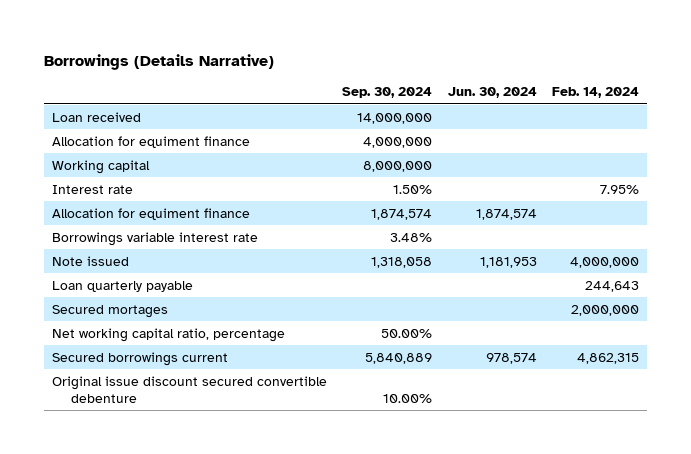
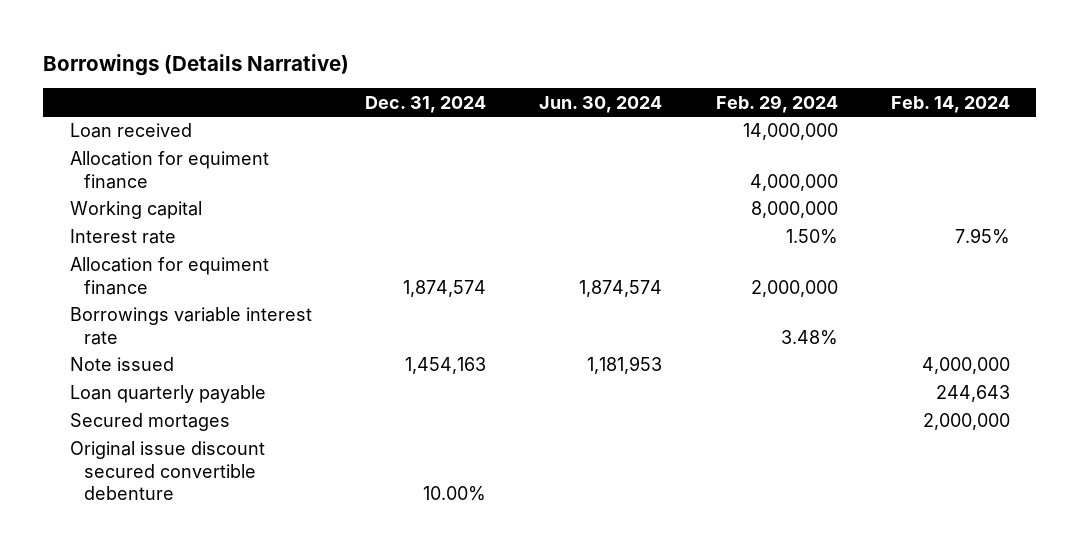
[342,87,433,99] Sep. 30, 2024 -> none
none -> [364,95,486,113] Dec. 31, 2024
none -> [715,94,838,113] Feb. 29, 2024
[52,327,286,342] Net working capital ratio, percentage -> none
[52,351,229,366] Secured borrowings current -> none

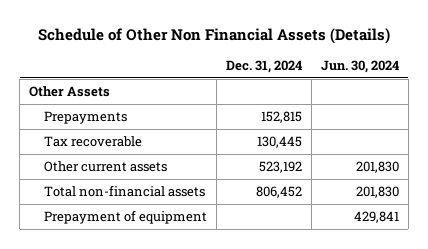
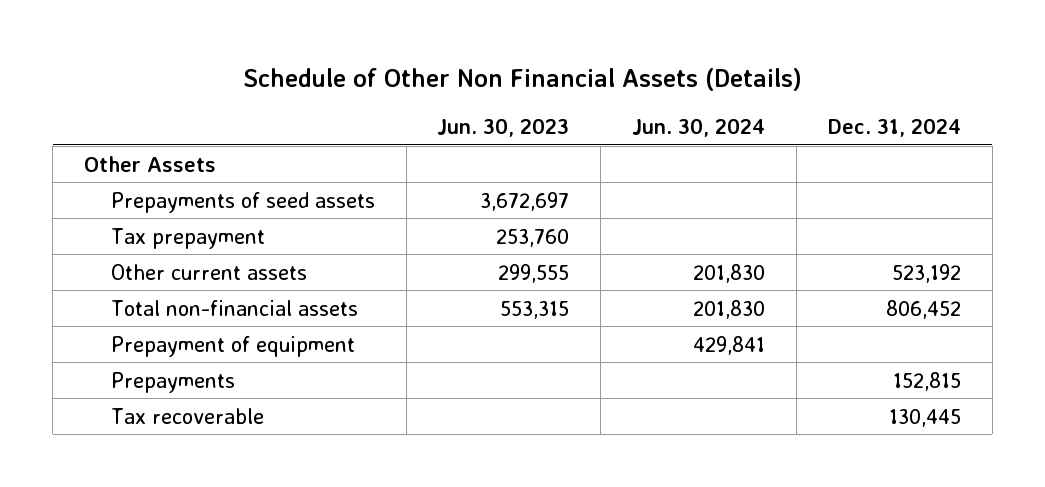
none -> [437,118,570,138] Jun. 30, 2023
none -> [110,191,375,213] Prepayments of seed assets
none -> [110,227,265,249] Tax prepayment
[43,111,127,125] Prepayments -> [110,371,235,393] Prepayments
[43,136,142,148] Tax recoverable -> [110,407,264,424] Tax recoverable

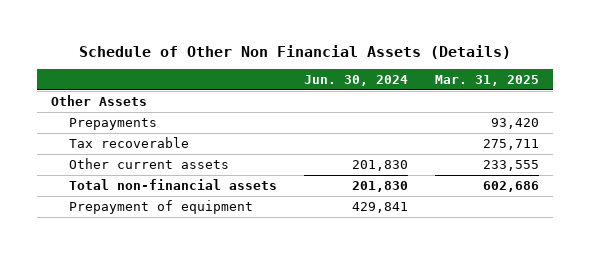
[437,118,570,138] Jun. 30, 2023 -> none
[827,118,961,138] Dec. 31, 2024 -> none
none -> [435,74,540,86] Mar. 31, 2025
[110,191,375,213] Prepayments of seed assets -> none
[110,227,265,249] Tax prepayment -> none
[110,371,235,393] Prepayments -> [68,117,157,130] Prepayments
[110,407,264,424] Tax recoverable -> [68,136,189,148] Tax recoverable

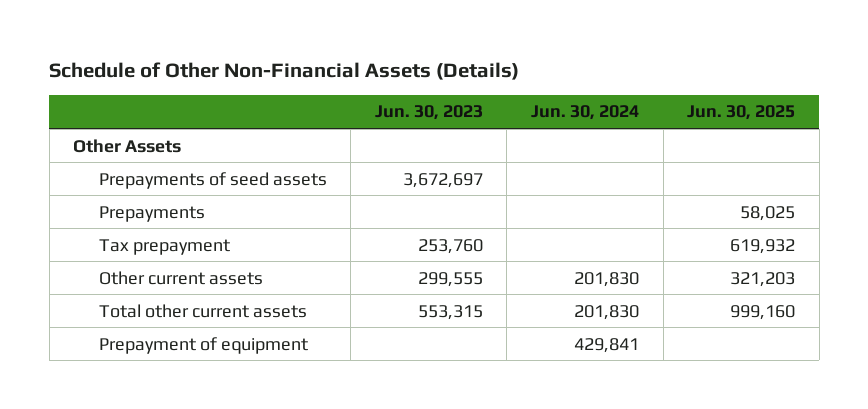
[78,44,511,59] Schedule of Other Non Financial Assets (Details) -> [49,61,520,80] Schedule of Other Non-Financial Assets (Details)
[435,74,540,86] Mar. 31, 2025 -> none
none -> [374,105,483,121] Jun. 30, 2023
none -> [687,105,796,121] Jun. 30, 2025
none -> [98,171,327,189] Prepayments of seed assets
[68,136,189,148] Tax recoverable -> [98,238,230,255] Tax prepayment
[68,178,277,190] Total non-financial assets -> [98,303,307,318] Total other current assets

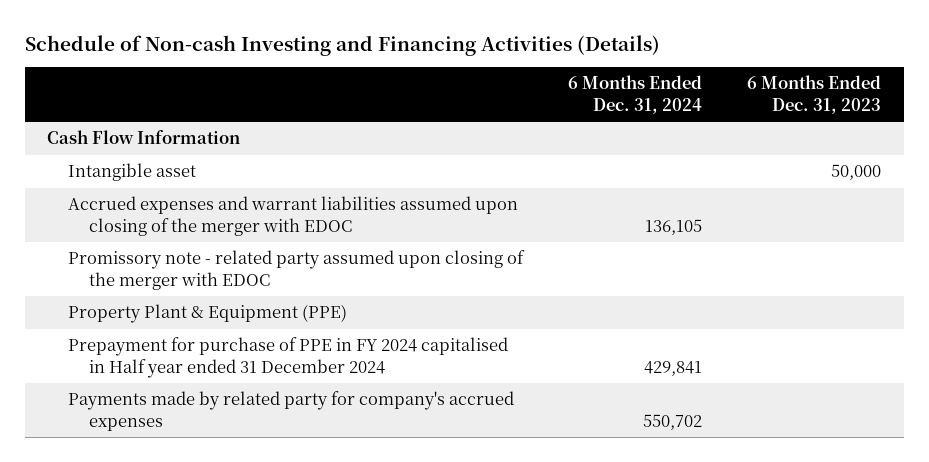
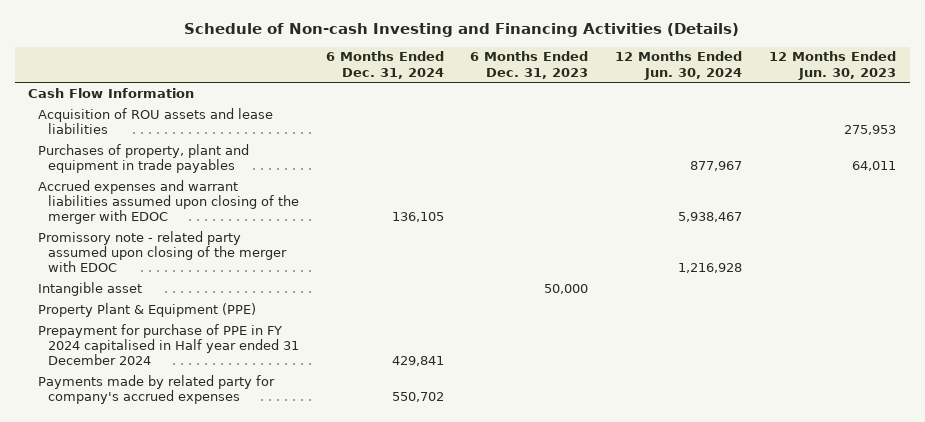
none -> [615,51,743,80] 12 Months Ended Jun. 30, 2024
none -> [769,51,897,80] 12 Months Ended Jun. 30, 2023
none -> [37,107,273,134] Acquisition of ROU assets and lease liabilities
none -> [37,143,249,173] Purchases of property, plant and equipment in trade payables
[68,163,197,182] Intangible asset -> [37,281,142,296] Intangible asset

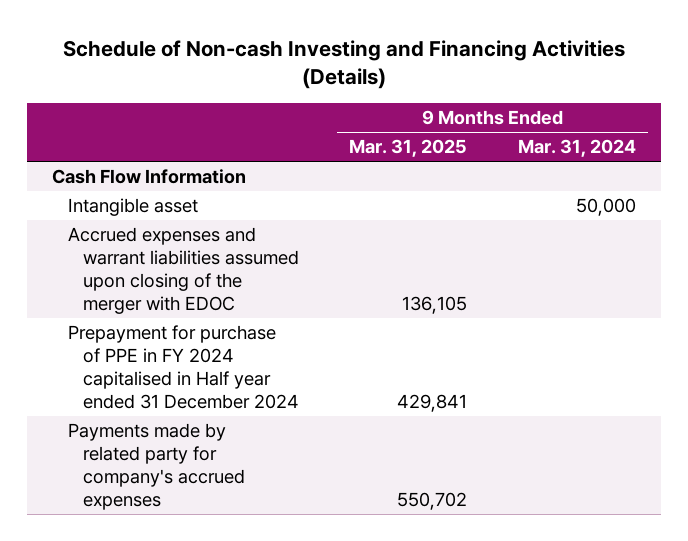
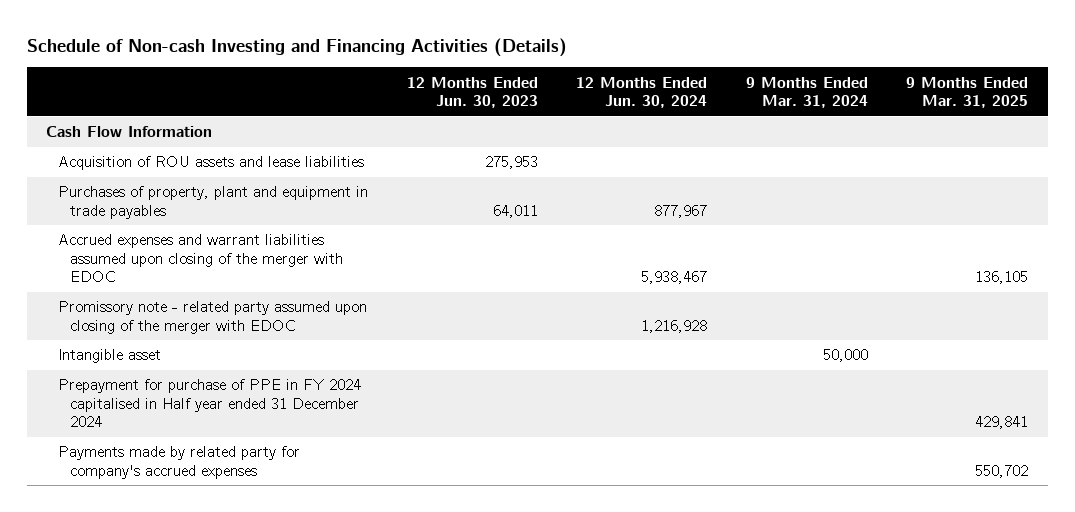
none -> [406,76,538,108] 12 Months Ended Jun. 30, 2023
none -> [576,76,708,108] 12 Months Ended Jun. 30, 2024
none -> [57,156,364,171] Acquisition of ROU assets and lease liabilities
none -> [57,186,368,219] Purchases of property, plant and equipment in trade payables
none -> [57,301,367,334] Promissory note - related party assumed upon closing of the merger with EDOC
[67,198,198,217] Intangible asset -> [57,349,161,364] Intangible asset

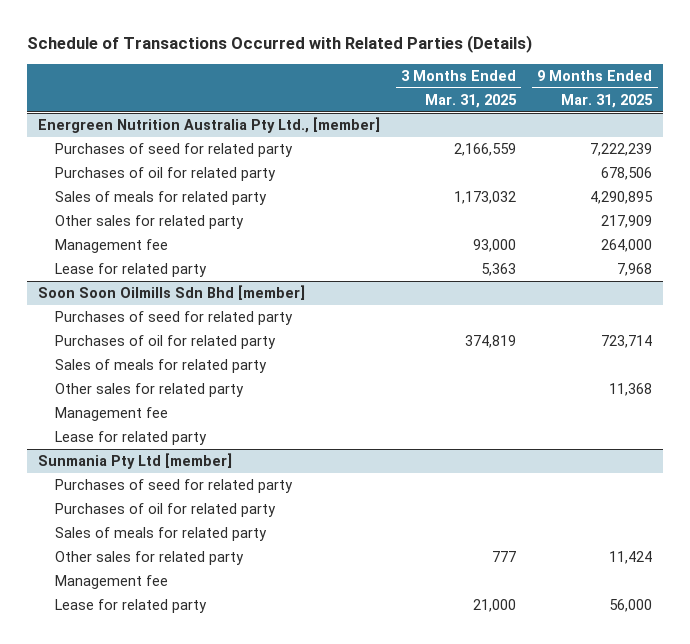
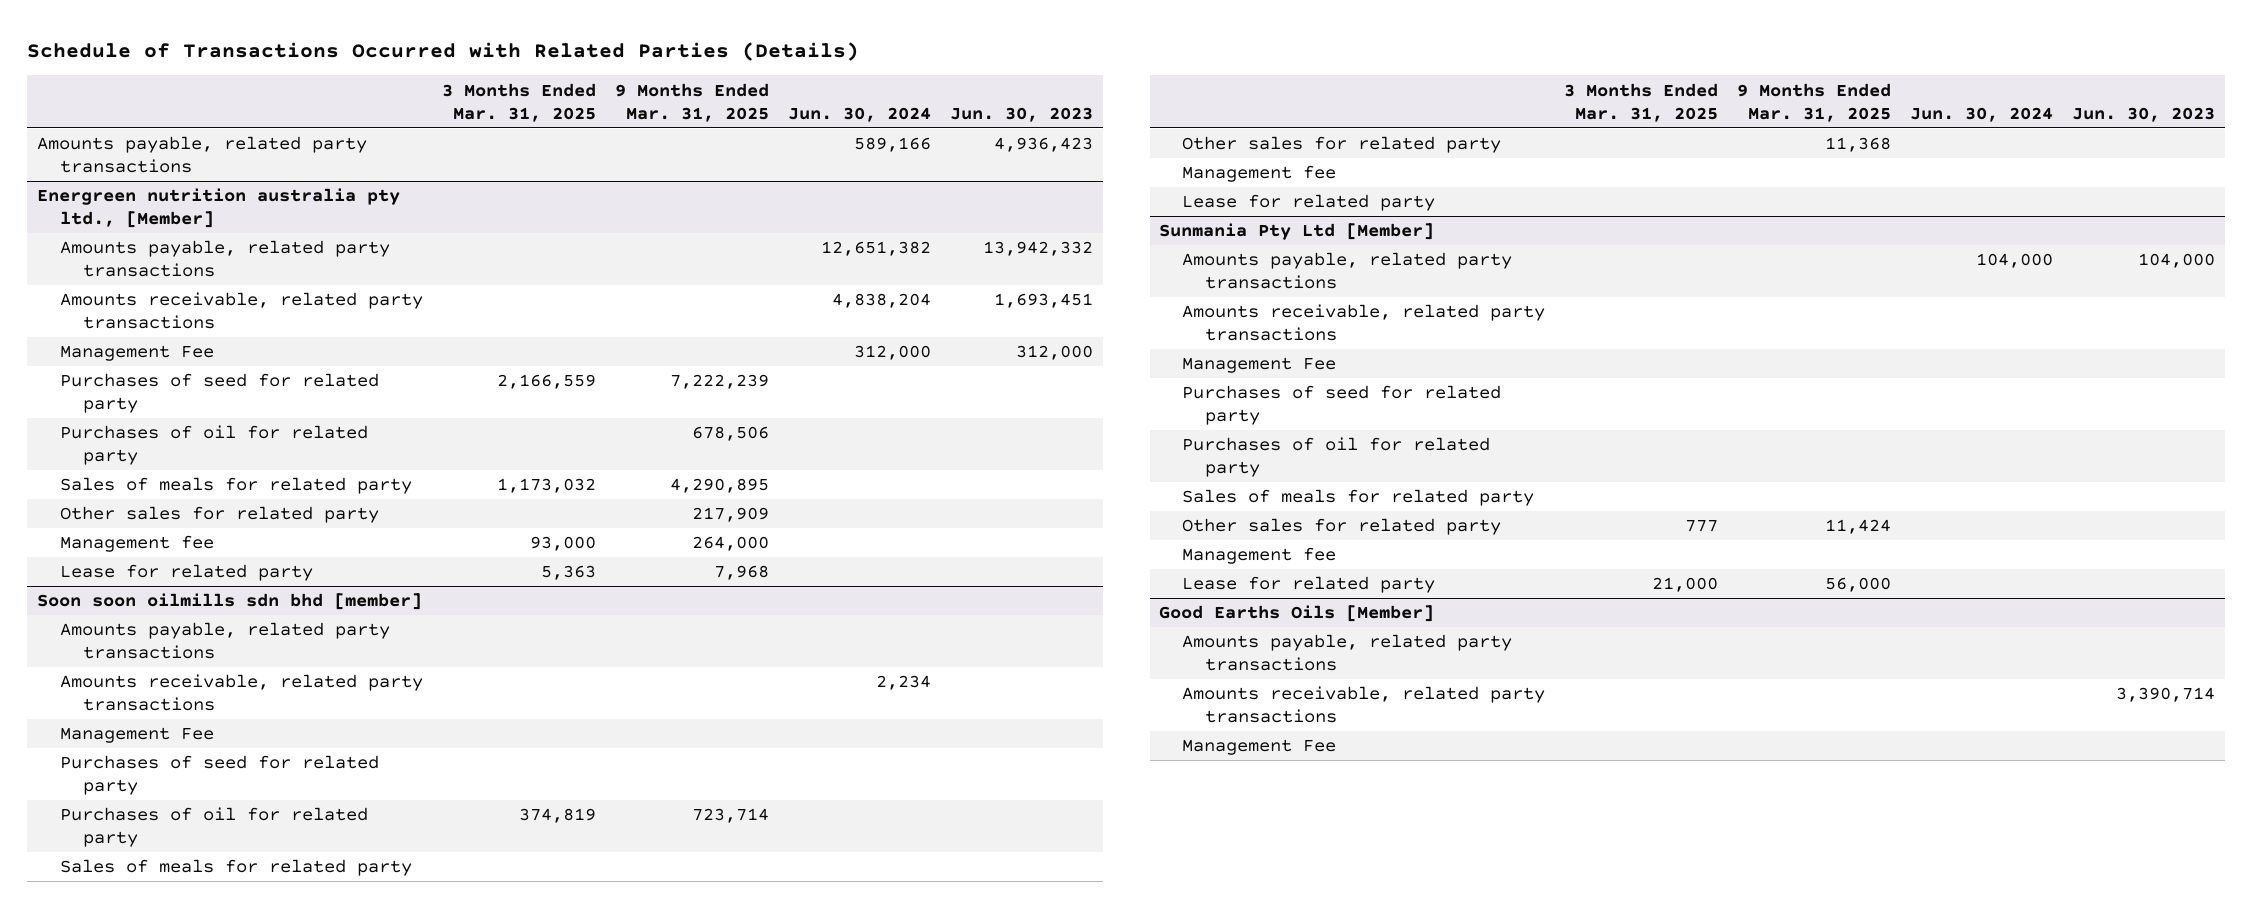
none -> [788,106,932,122] Jun. 30, 2024
none -> [950,106,1094,122] Jun. 30, 2023
none -> [37,136,368,174] Amounts payable, related party transactions
[37,117,380,134] Energreen Nutrition Australia Pty Ltd., [member] -> [37,188,401,229] Energreen nutrition australia pty ltd., [Member]
none -> [59,240,390,278] Amounts payable, related party transactions
none -> [59,292,423,330] Amounts receivable, related party transactions
none -> [59,345,214,362] Management Fee
[37,285,305,301] Soon Soon Oilmills Sdn Bhd [member] -> [37,593,423,611] Soon soon oilmills sdn bhd [member]
none -> [59,622,390,660] Amounts payable, related party transactions
none -> [59,674,423,712] Amounts receivable, related party transactions
none -> [59,727,214,744] Management Fee
[37,453,232,470] Sunmania Pty Ltd [member] -> [1159,223,1435,241] Sunmania Pty Ltd [Member]
none -> [1182,252,1513,290] Amounts payable, related party transactions
none -> [1182,304,1546,342] Amounts receivable, related party transactions
none -> [1182,357,1337,374] Management Fee
none -> [1159,605,1435,623] Good Earths Oils [Member]
none -> [1182,634,1513,672] Amounts payable, related party transactions
none -> [1182,686,1546,724] Amounts receivable, related party transactions
none -> [1182,739,1337,756] Management Fee

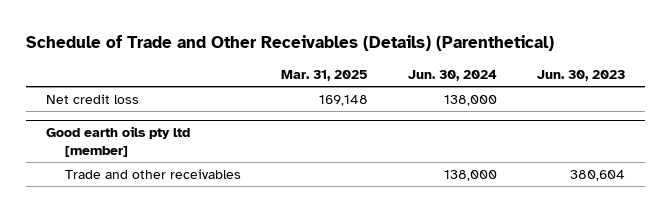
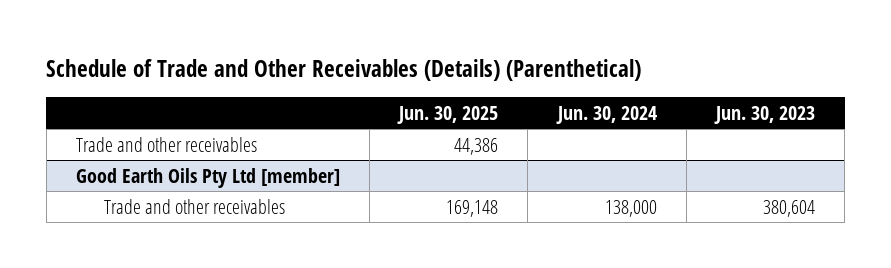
[280,70,368,82] Mar. 31, 2025 -> none
none -> [397,105,499,124] Jun. 30, 2025
[46,93,140,104] Net credit loss -> none
none -> [75,136,257,152] Trade and other receivables
[46,125,191,158] Good earth oils pty ltd [member] -> [75,167,340,188] Good Earth Oils Pty Ltd [member]

